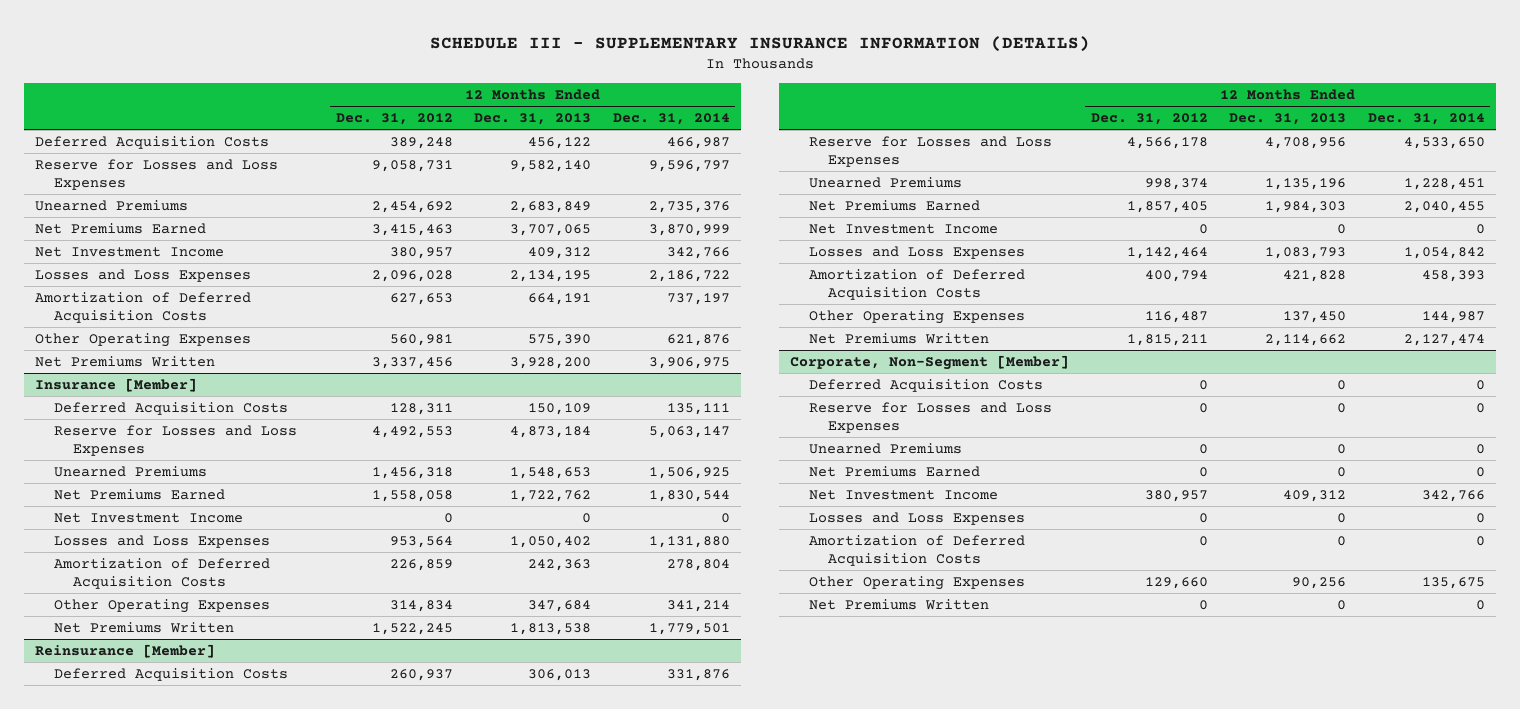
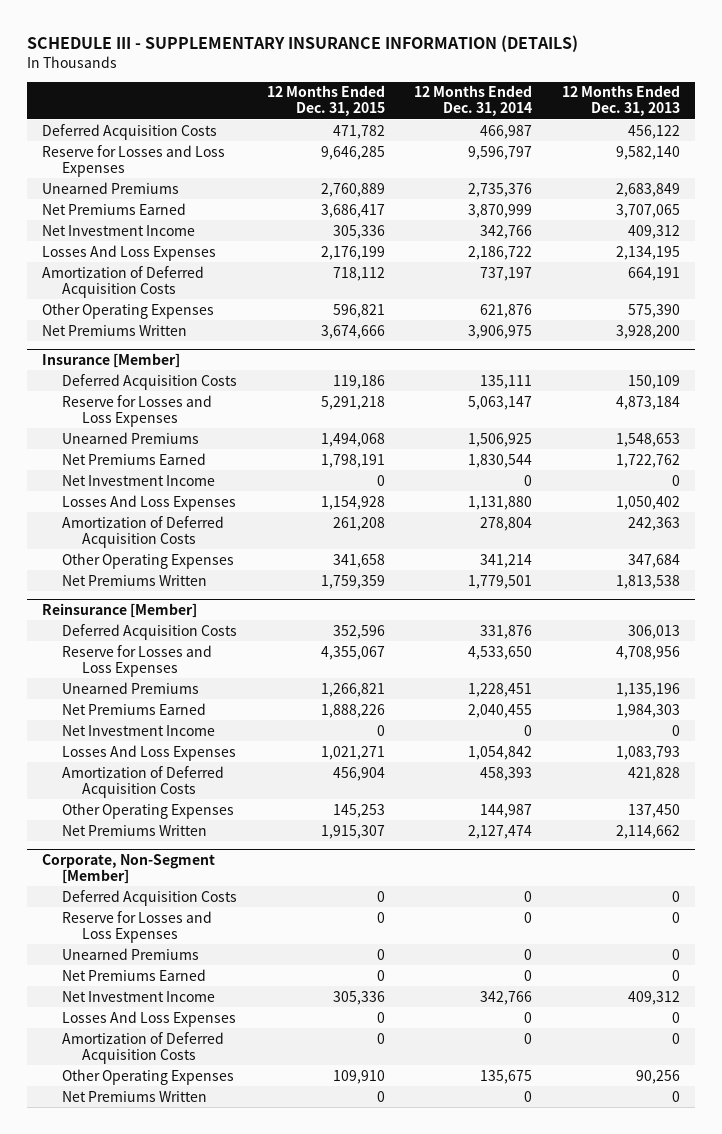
[335,113,453,126] Dec. 31, 2012 -> none
none -> [266,85,385,117] 12 Months Ended Dec. 31, 2015
[34,268,251,282] Losses and Loss Expenses -> [41,244,216,261] Losses And Loss Expenses
[53,534,270,548] Losses and Loss Expenses -> [61,494,236,511] Losses And Loss Expenses
[808,245,1025,259] Losses and Loss Expenses -> [61,744,236,761] Losses And Loss Expenses
[808,511,1025,525] Losses and Loss Expenses -> [61,1010,236,1027] Losses And Loss Expenses

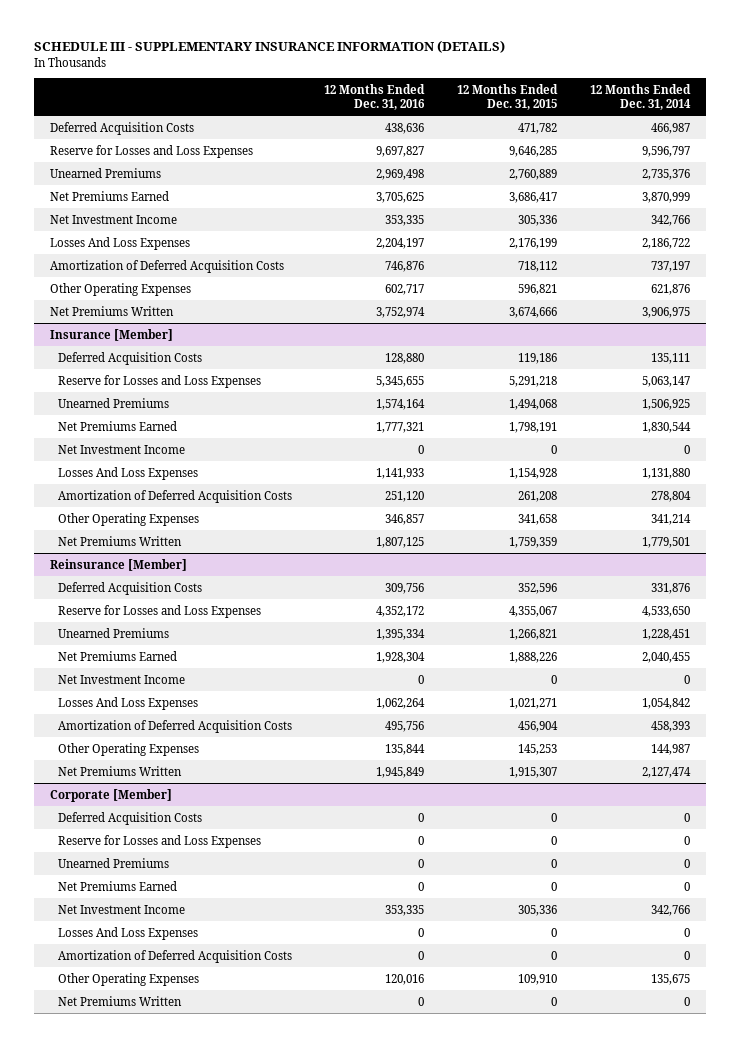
[562,85,681,117] 12 Months Ended Dec. 31, 2013 -> none
none -> [324,83,426,110] 12 Months Ended Dec. 31, 2016
[41,853,215,885] Corporate, Non-Segment [Member] -> [49,788,172,802] Corporate [Member]

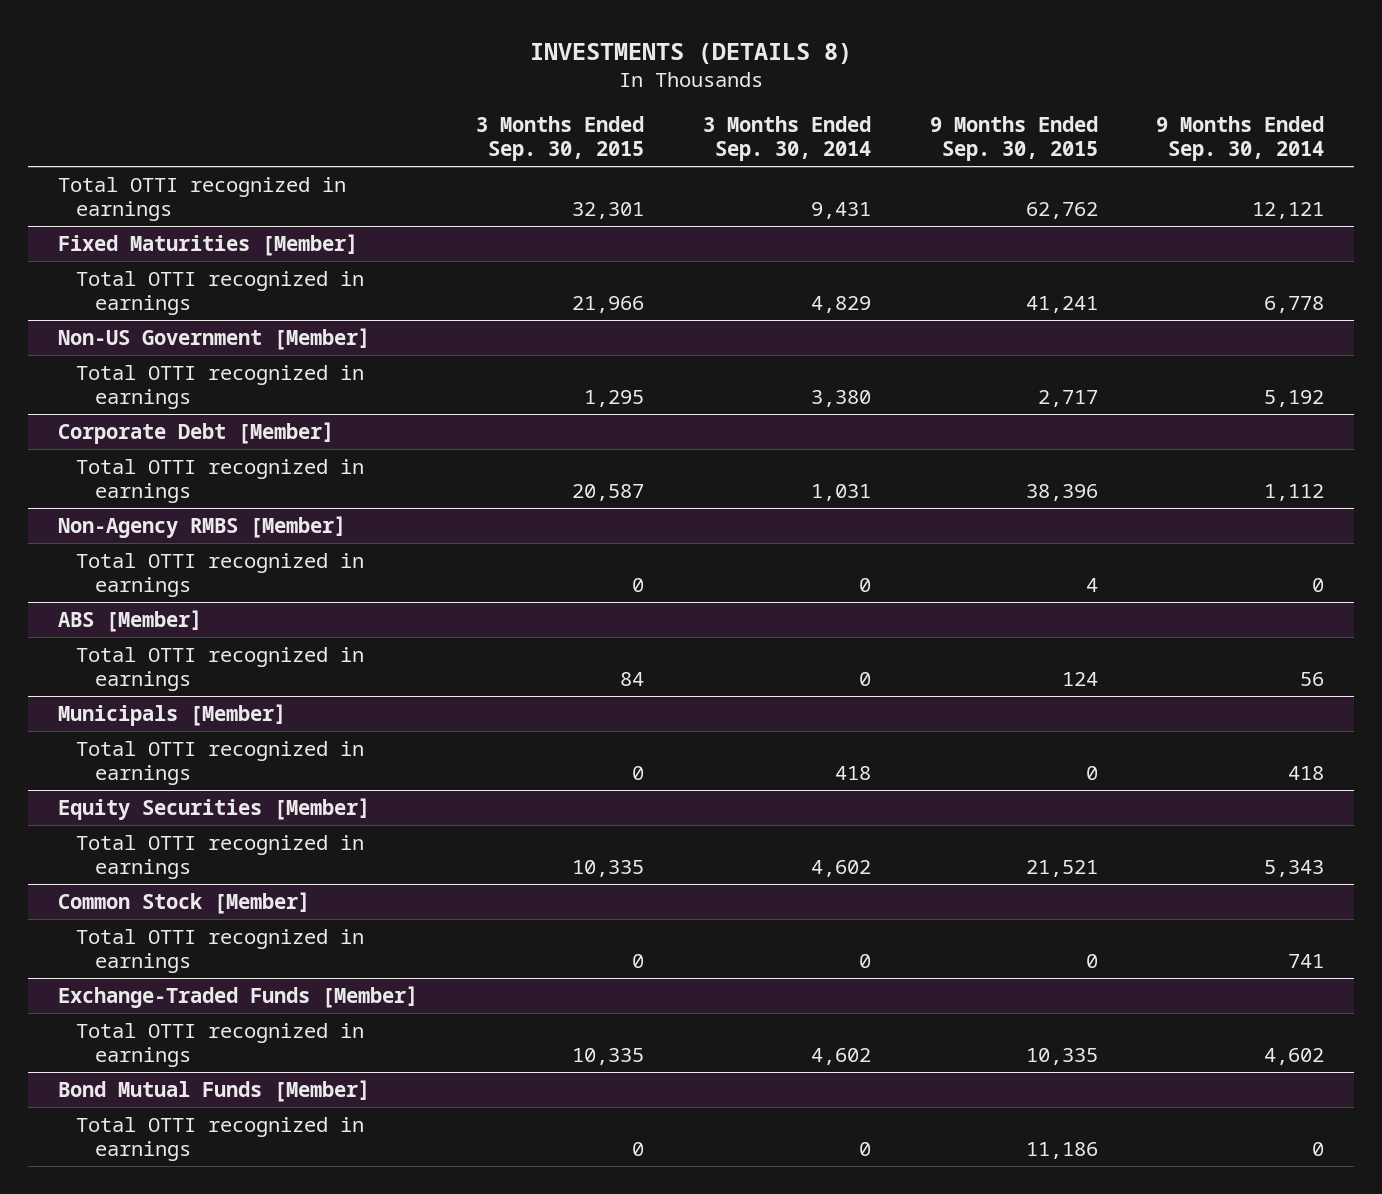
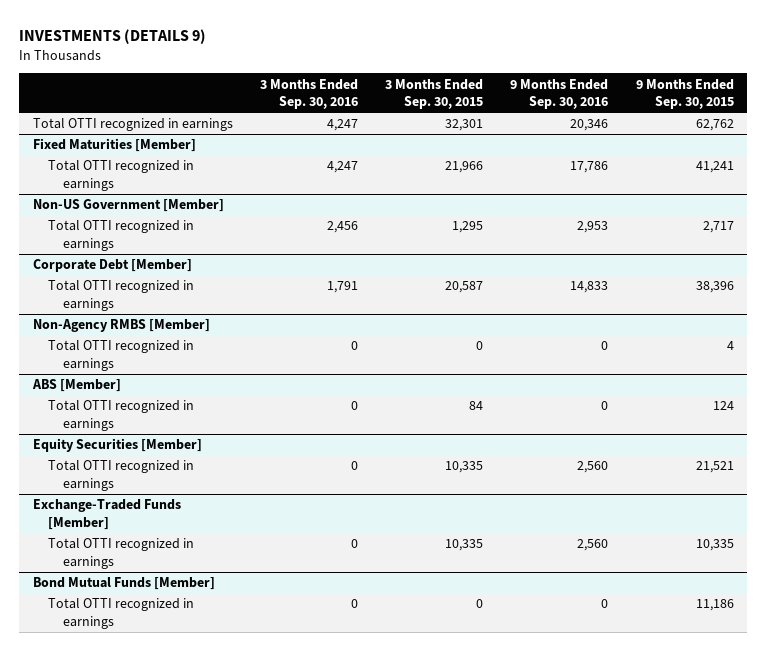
[530,42,853,64] INVESTMENTS (DETAILS 8) -> [19,28,207,44] INVESTMENTS (DETAILS 9)
[703,116,872,162] 3 Months Ended Sep. 30, 2014 -> none
[1156,116,1325,162] 9 Months Ended Sep. 30, 2014 -> none
none -> [260,78,359,110] 3 Months Ended Sep. 30, 2016
none -> [510,78,609,110] 9 Months Ended Sep. 30, 2016
[57,703,286,726] Municipals [Member] -> none
[76,740,365,785] Total OTTI recognized in earnings -> none
[57,891,310,914] Common Stock [Member] -> none
[76,928,365,973] Total OTTI recognized in earnings -> none

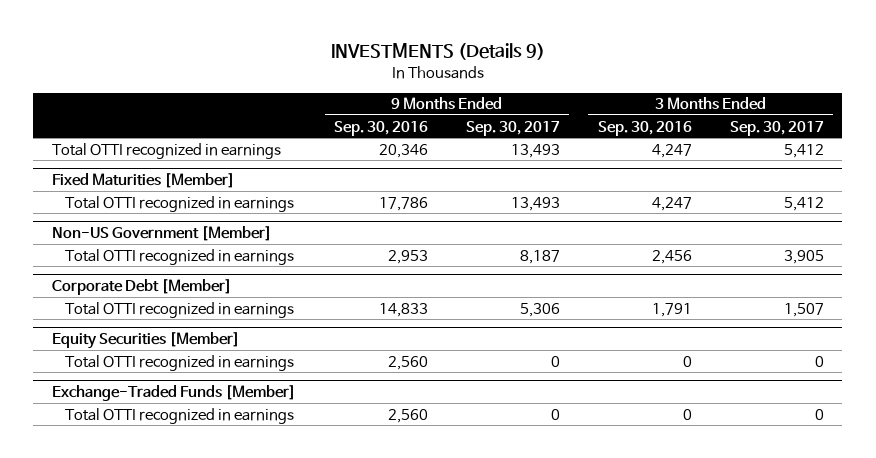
[19,28,207,44] INVESTMENTS (DETAILS 9) -> [330,43,545,61] INVESTMENTS (Details 9)
[385,78,484,110] 3 Months Ended Sep. 30, 2015 -> none
[635,78,734,110] 9 Months Ended Sep. 30, 2015 -> none
none -> [465,120,560,136] Sep. 30, 2017
none -> [729,120,824,136] Sep. 30, 2017
[32,319,210,333] Non-Agency RMBS [Member] -> none
[47,340,194,371] Total OTTI recognized in earnings -> none
[31,379,121,393] ABS [Member] -> none
[47,400,194,431] Total OTTI recognized in earnings -> none
[32,577,215,591] Bond Mutual Funds [Member] -> none
[47,598,194,629] Total OTTI recognized in earnings -> none

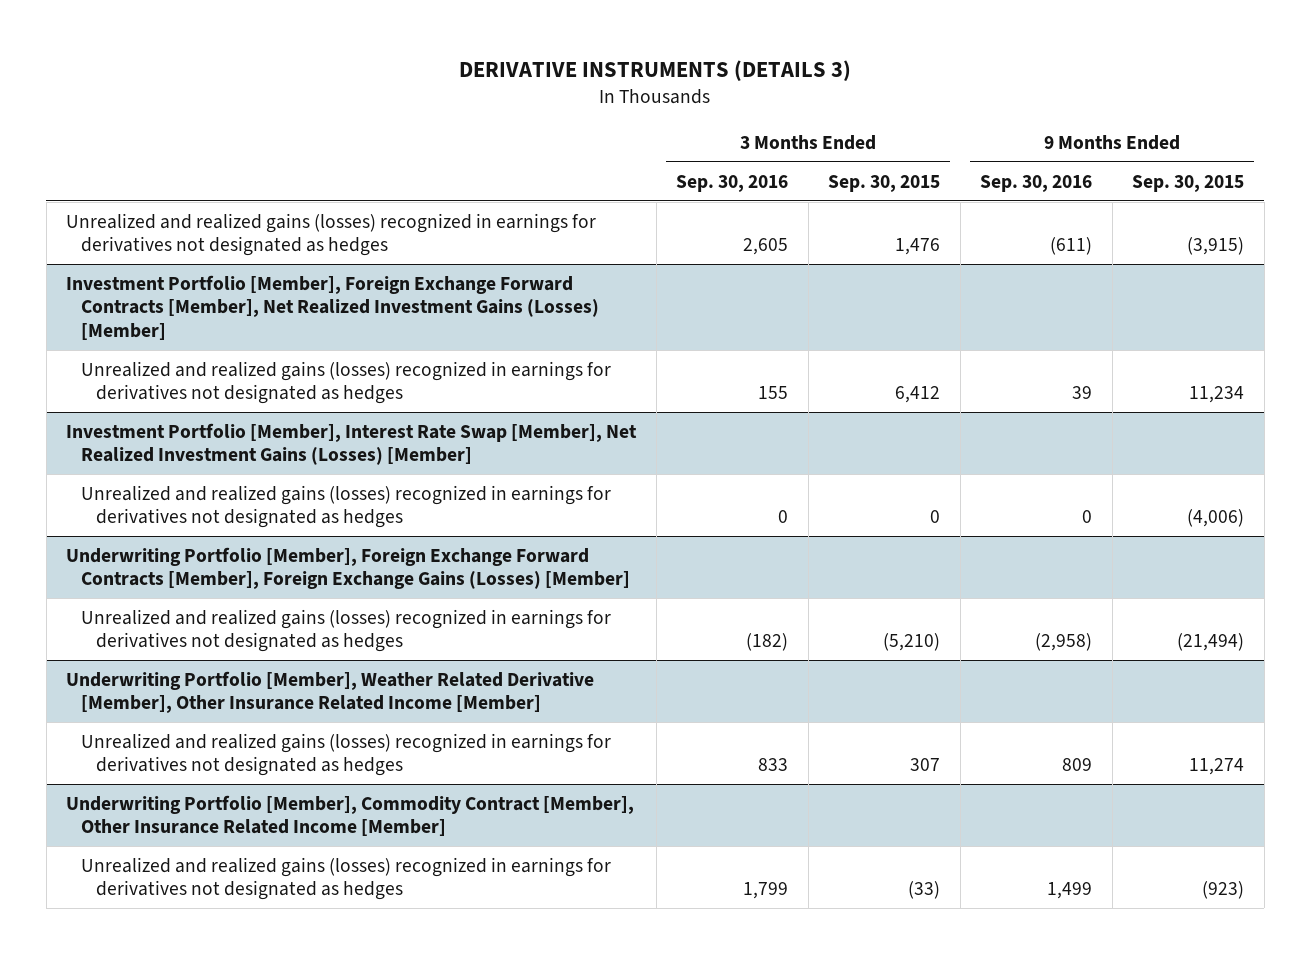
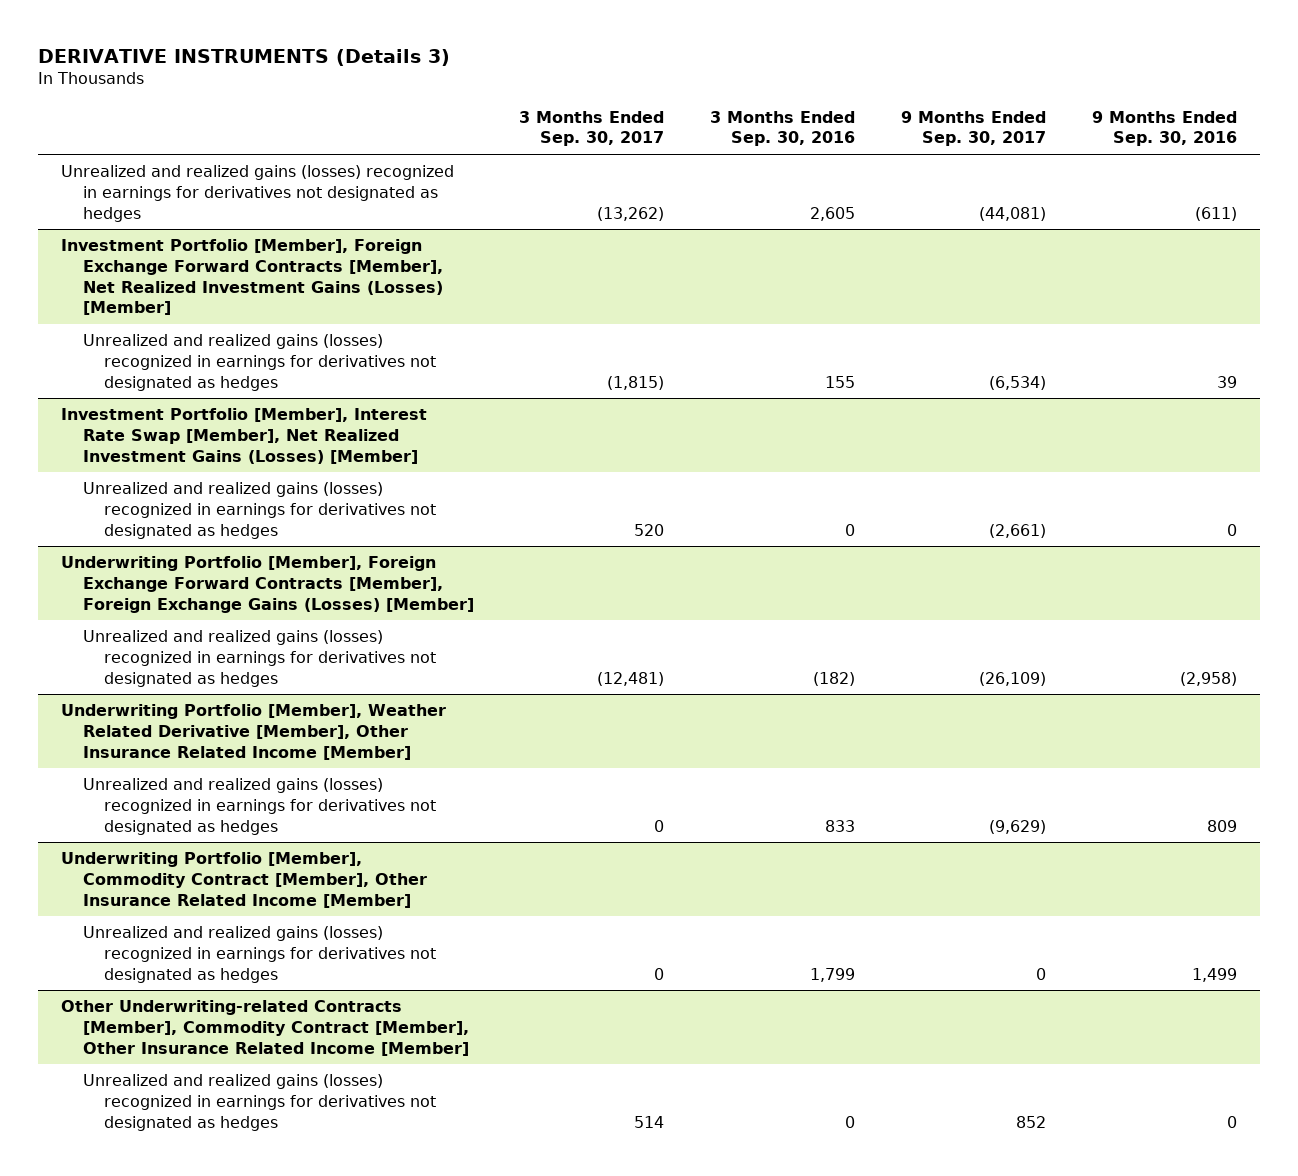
[459,59,852,81] DERIVATIVE INSTRUMENTS (DETAILS 3) -> [37,48,450,66] DERIVATIVE INSTRUMENTS (Details 3)
[828,174,941,192] Sep. 30, 2015 -> none
[1132,174,1245,192] Sep. 30, 2015 -> none
none -> [519,110,665,147] 3 Months Ended Sep. 30, 2017
none -> [901,110,1047,147] 9 Months Ended Sep. 30, 2017
none -> [60,1000,469,1056] Other Underwriting-related Contracts [Member], Commodity Contract [Member], Other Insurance Related Income [Member]
none -> [82,1074,437,1131] Unrealized and realized gains (losses) recognized in earnings for derivatives not designated as hedges

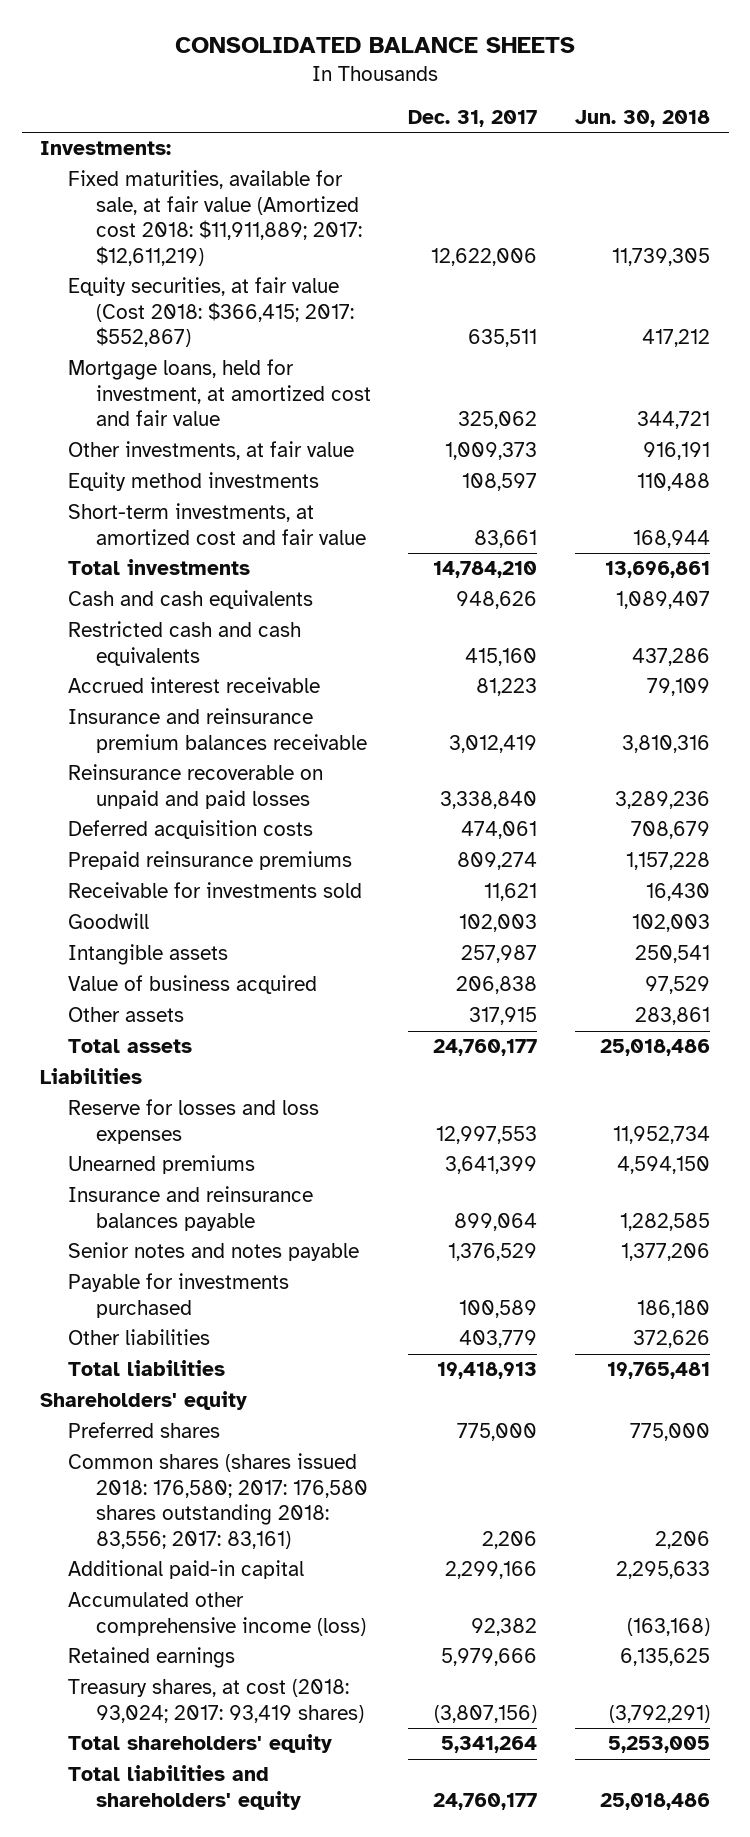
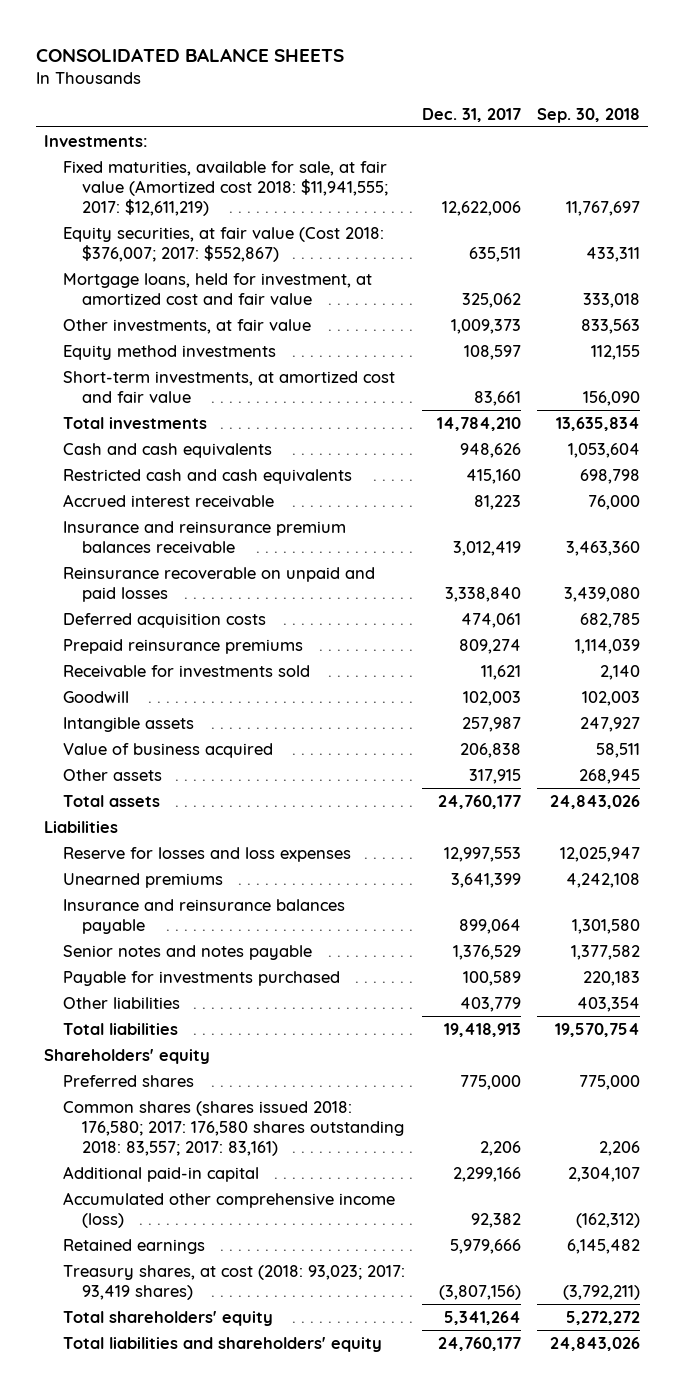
[574,110,710,128] Jun. 30, 2018 -> none
none -> [537,107,641,123] Sep. 30, 2018
[68,170,362,266] Fixed maturities, available for sale, at fair value (Amortized cost 2018: $11,911,889; 2017: $12,611,219) -> [62,160,388,216] Fixed maturities, available for sale, at fair value (Amortized cost 2018: $11,941,555; 2017: $12,611,219)
[68,277,354,348] Equity securities, at fair value (Cost 2018: $366,415; 2017: $552,867) -> [62,226,384,262] Equity securities, at fair value (Cost 2018: $376,007; 2017: $552,867)
[68,1453,368,1549] Common shares (shares issued 2018: 176,580; 2017: 176,580 shares outstanding 2018: 83,556; 2017: 83,161) -> [62,1100,404,1156] Common shares (shares issued 2018: 176,580; 2017: 176,580 shares outstanding 2018: 83,557; 2017: 83,161)
[68,1679,364,1723] Treasury shares, at cost (2018: 93,024; 2017: 93,419 shares) -> [62,1264,405,1300] Treasury shares, at cost (2018: 93,023; 2017: 93,419 shares)

